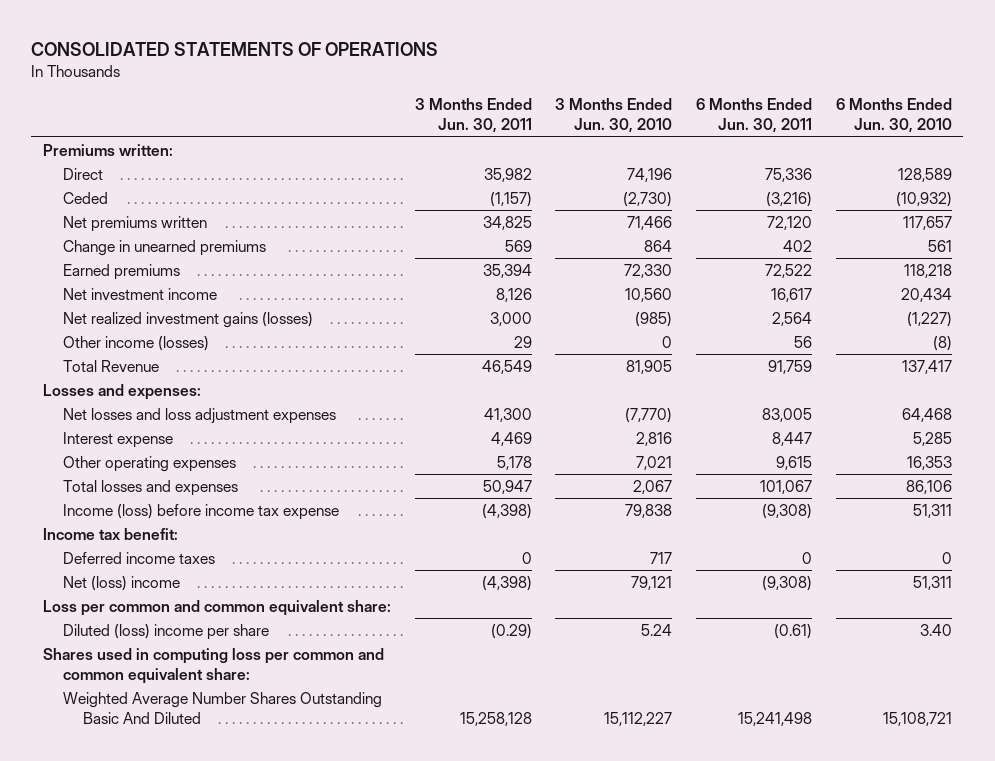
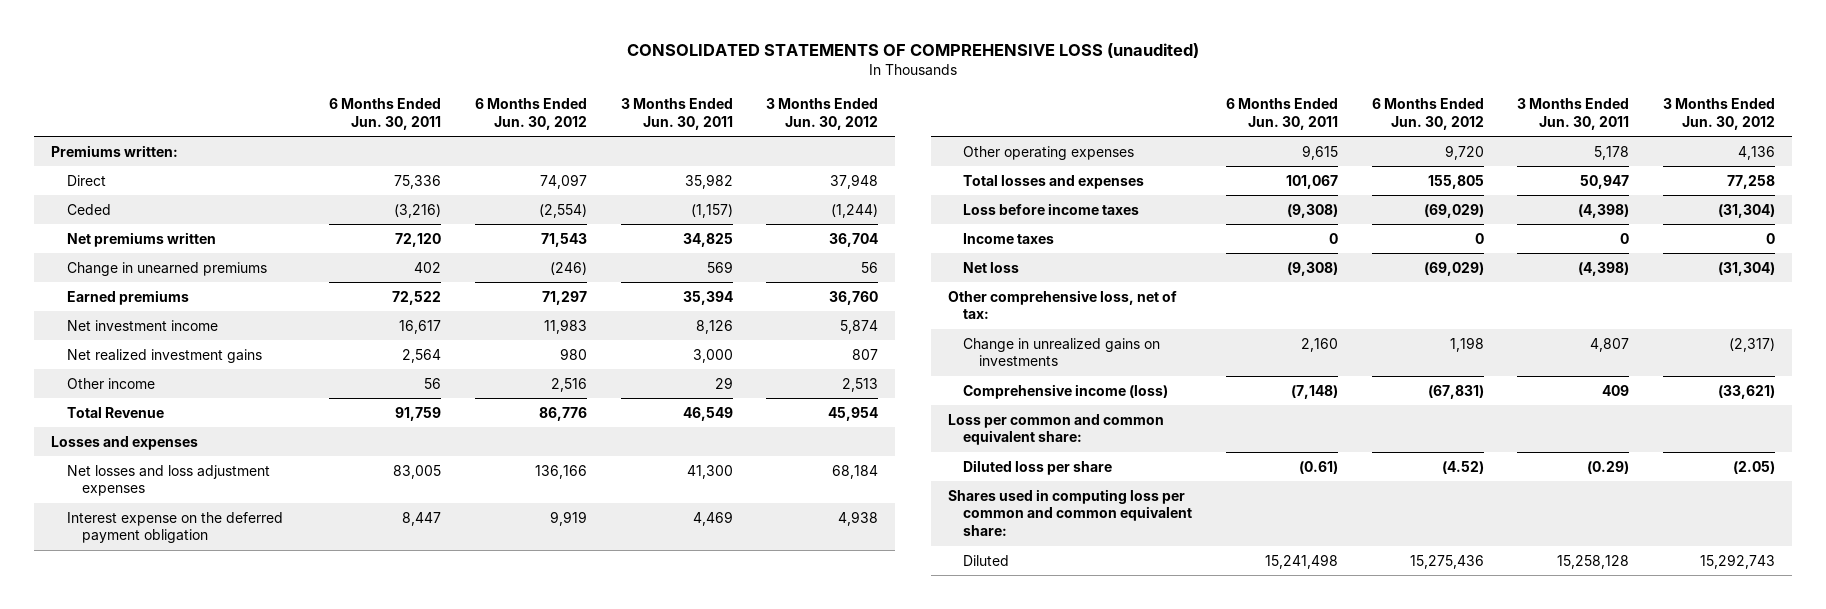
[31,41,439,56] CONSOLIDATED STATEMENTS OF OPERATIONS -> [627,43,1200,59] CONSOLIDATED STATEMENTS OF COMPREHENSIVE LOSS (unaudited)
[555,98,673,134] 3 Months Ended Jun. 30, 2010 -> none
[835,98,952,134] 6 Months Ended Jun. 30, 2010 -> none
none -> [475,98,588,131] 6 Months Ended Jun. 30, 2012
none -> [766,98,879,131] 3 Months Ended Jun. 30, 2012
[62,311,313,328] Net realized investment gains (losses) -> [66,348,262,363] Net realized investment gains
[62,335,209,351] Other income (losses) -> [66,377,155,389] Other income
[43,383,202,400] Losses and expenses: -> [51,435,199,450] Losses and expenses
[62,431,173,448] Interest expense -> [66,511,283,544] Interest expense on the deferred payment obligation
[43,527,179,540] Income tax benefit: -> none
[62,503,339,520] Income (loss) before income tax expense -> [963,202,1140,215] Loss before income taxes
[62,551,215,564] Deferred income taxes -> [963,232,1055,244] Income taxes
[62,575,180,591] Net (loss) income -> [963,261,1020,273] Net loss
none -> [947,289,1177,320] Other comprehensive loss, net of tax:
none -> [963,337,1161,367] Change in unrealized gains on investments
none -> [963,383,1169,399] Comprehensive income (loss)
[62,623,269,640] Diluted (loss) income per share -> [963,459,1113,475] Diluted loss per share
[62,691,382,724] Weighted Average Number Shares Outstanding Basic And Diluted -> [963,554,1010,566] Diluted

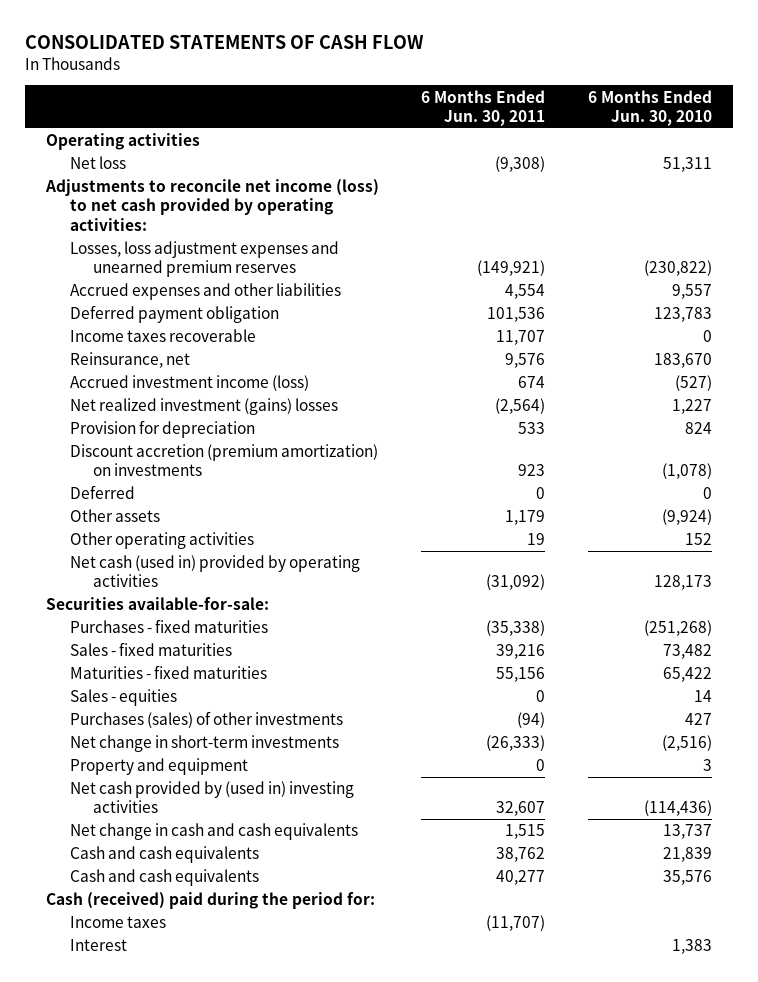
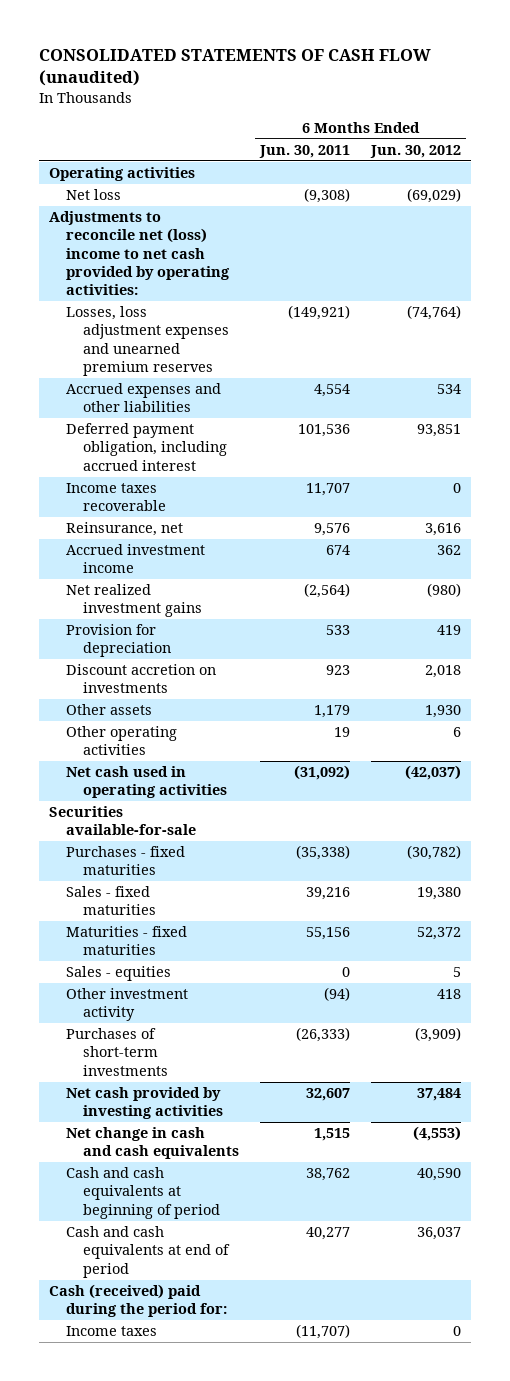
[24,34,424,49] CONSOLIDATED STATEMENTS OF CASH FLOW -> [38,49,431,87] CONSOLIDATED STATEMENTS OF CASH FLOW (unaudited)
[587,89,712,126] 6 Months Ended Jun. 30, 2010 -> none
none -> [369,144,461,158] Jun. 30, 2012
[44,179,379,231] Adjustments to reconcile net income (loss) to net cash provided by operating activities: -> [49,211,231,296] Adjustments to reconcile net (loss) income to net cash provided by operating activities:
[69,305,279,324] Deferred payment obligation -> [66,423,228,471] Deferred payment obligation, including accrued interest
[69,375,309,392] Accrued investment income (loss) -> [66,544,206,574] Accrued investment income
[69,398,338,416] Net realized investment (gains) losses -> [66,584,203,618] Net realized investment gains
[69,485,135,500] Deferred -> none
[69,444,378,477] Discount accretion (premium amortization) on investments -> [66,664,217,694] Discount accretion on investments
[69,555,360,588] Net cash (used in) provided by operating activities -> [66,766,228,799] Net cash used in operating activities
[45,597,269,611] Securities available-for-sale: -> [49,806,197,836] Securities available-for-sale
[69,758,248,776] Property and equipment -> none
[69,711,343,729] Purchases (sales) of other investments -> [66,988,189,1022] Other investment activity
[69,735,339,753] Net change in short-term investments -> [66,1028,169,1076] Purchases of short-term investments
[69,781,354,814] Net cash provided by (used in) investing activities -> [66,1087,224,1120] Net cash provided by investing activities
[69,846,259,864] Cash and cash equivalents -> [66,1167,221,1219] Cash and cash equivalents at beginning of period
[69,869,259,887] Cash and cash equivalents -> [66,1226,231,1278] Cash and cash equivalents at end of period
[69,939,127,952] Interest -> none

